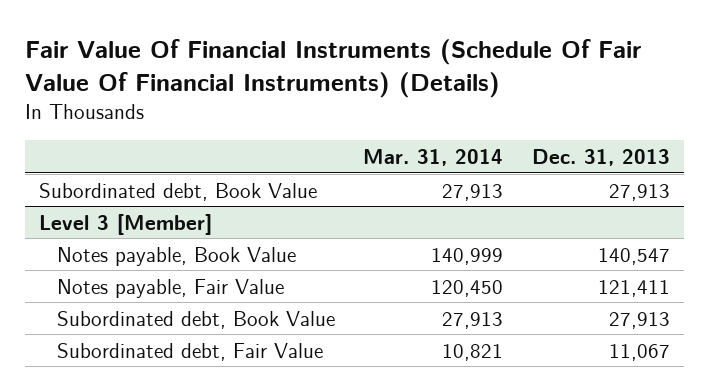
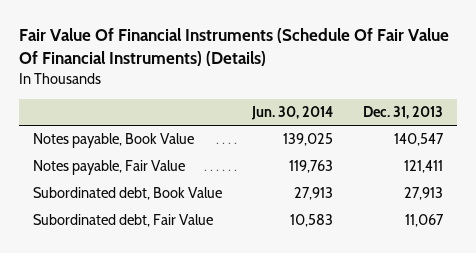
[363,148,504,166] Mar. 31, 2014 -> none
none -> [251,105,334,120] Jun. 30, 2014
[38,182,317,201] Subordinated debt, Book Value -> none
[38,213,212,235] Level 3 [Member] -> none

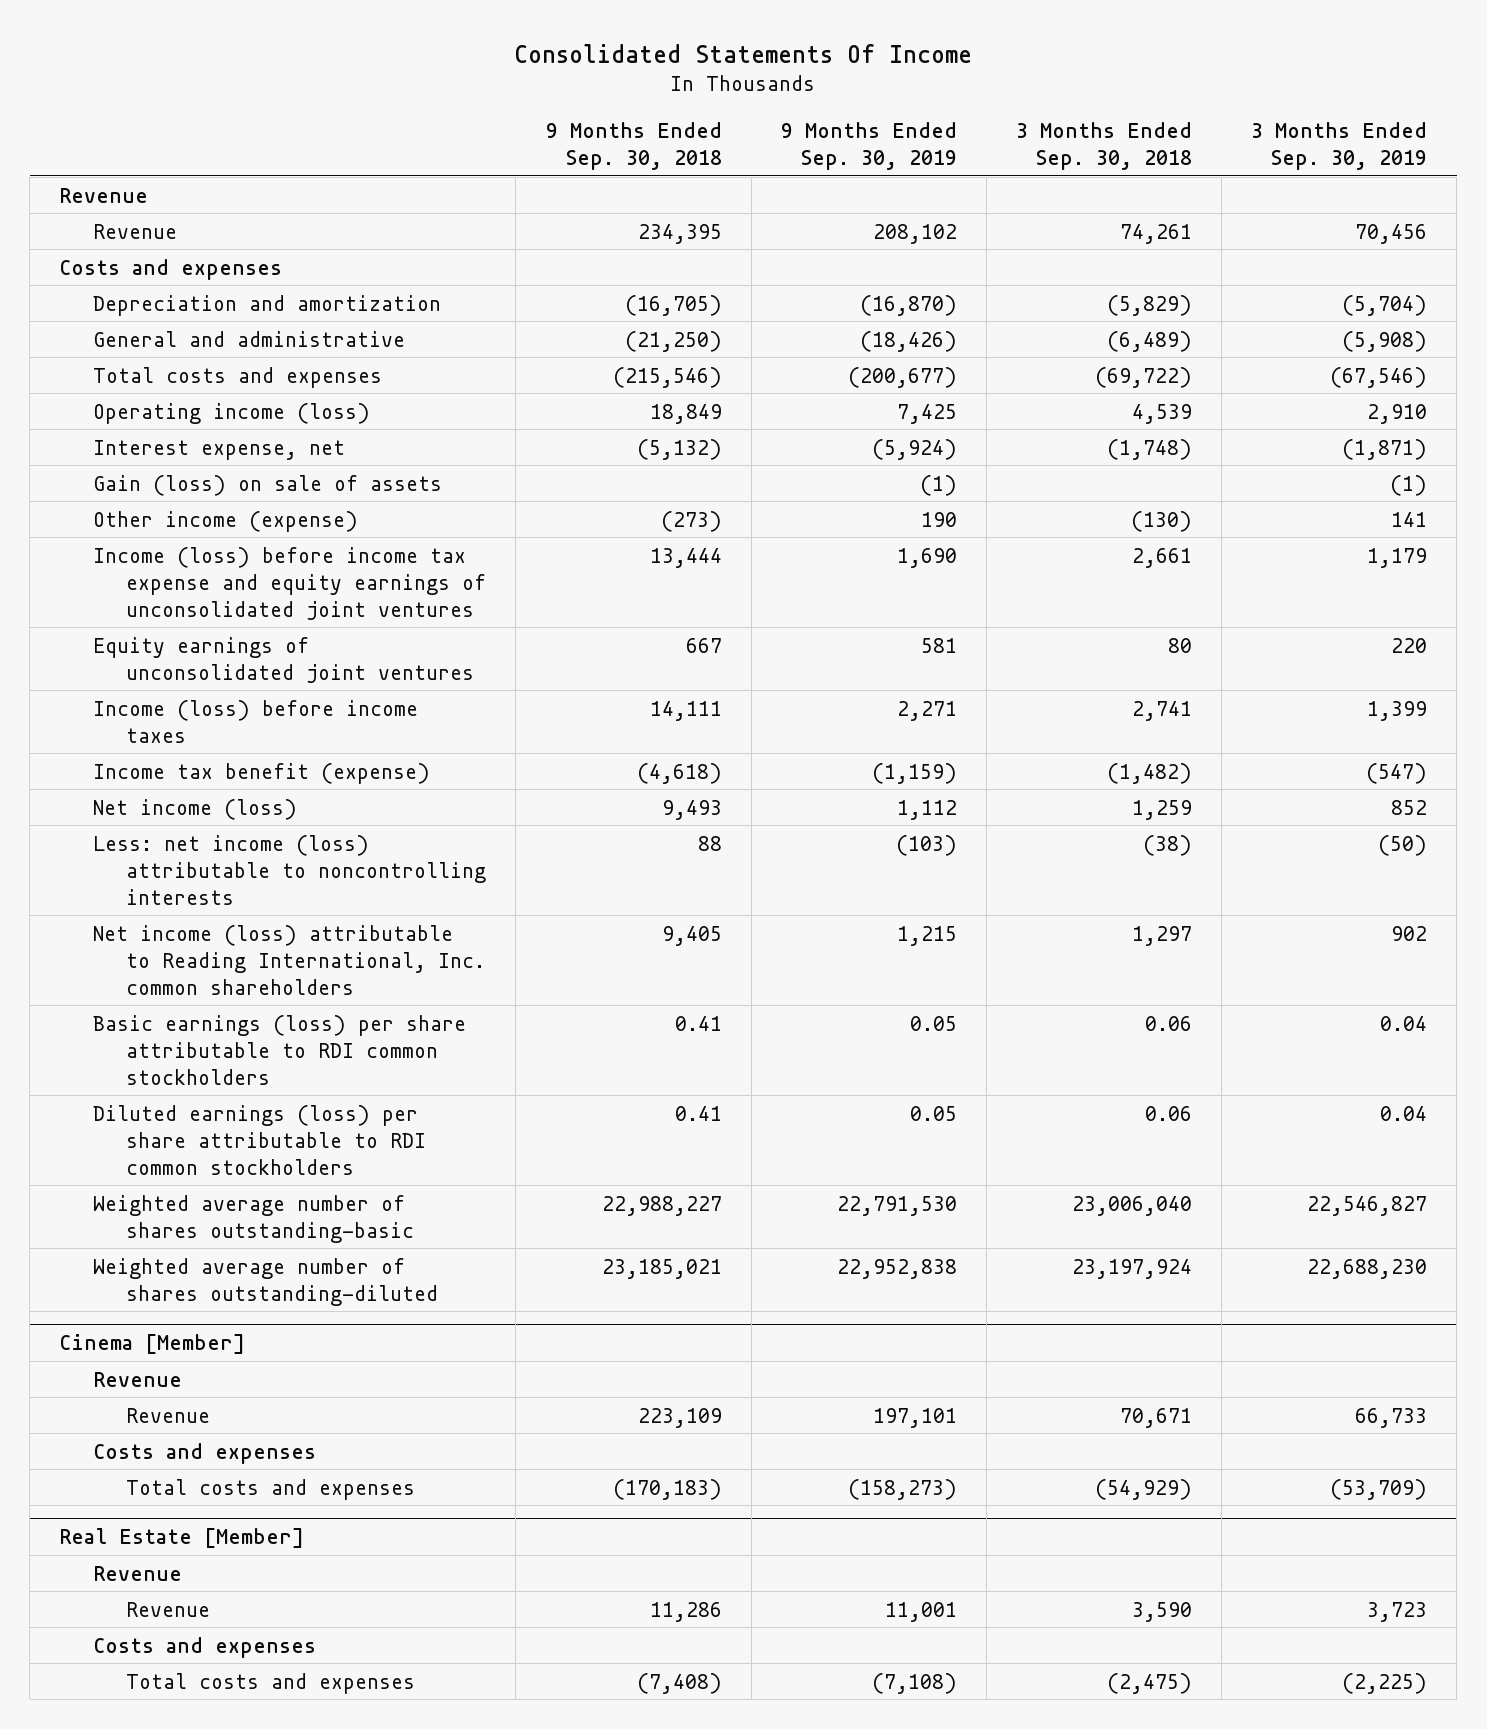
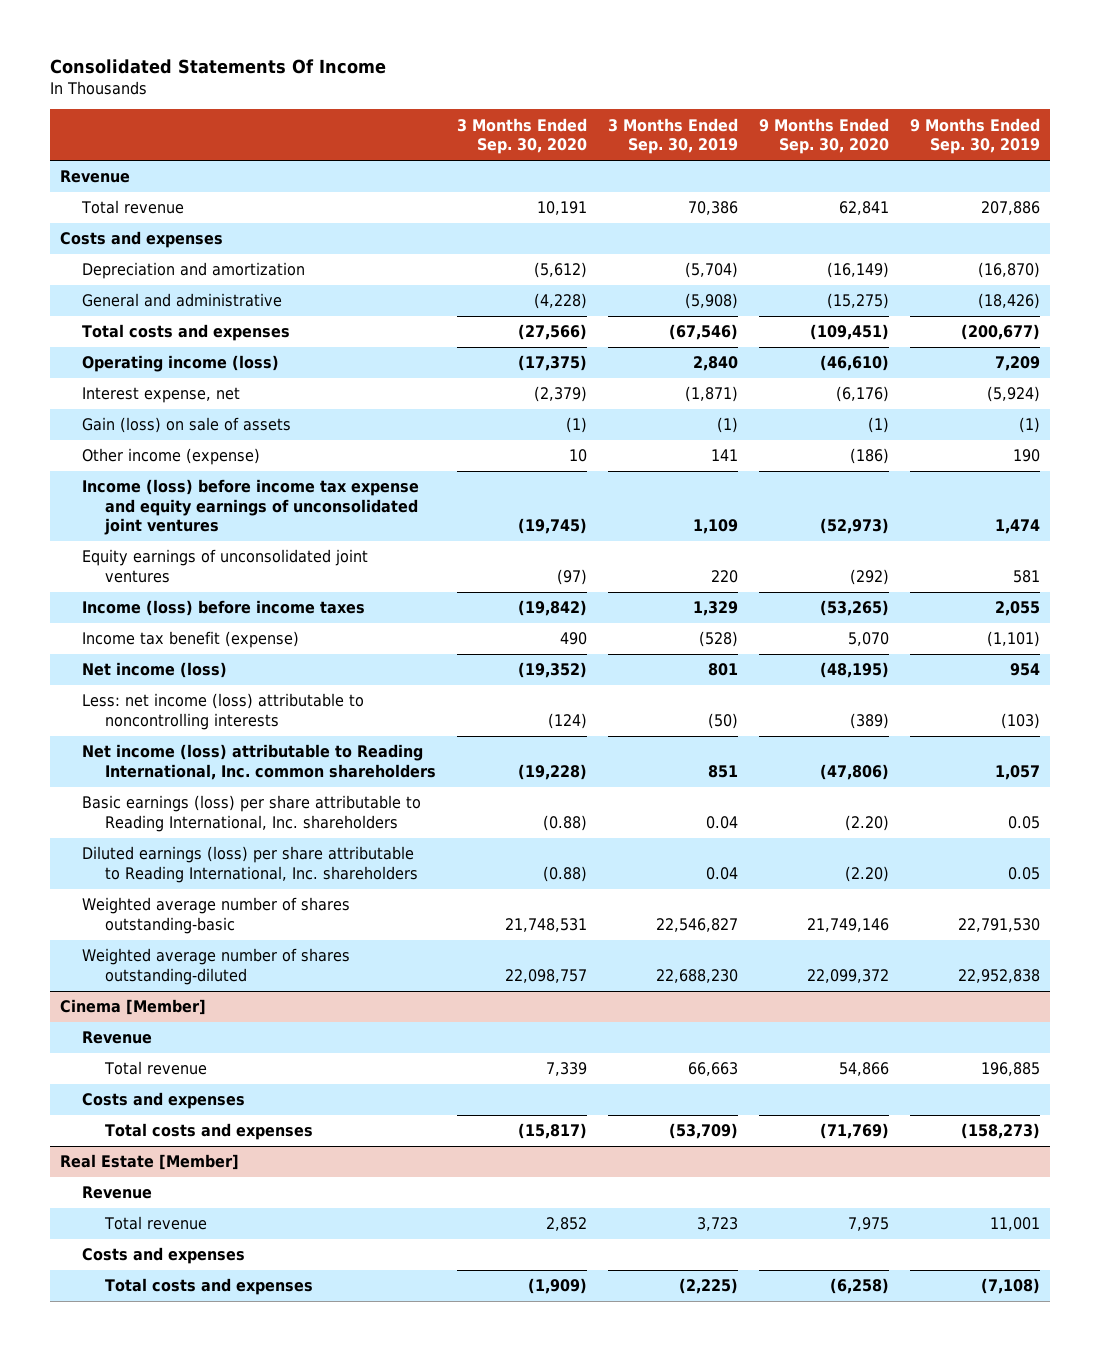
[545,121,722,170] 9 Months Ended Sep. 30, 2018 -> none
[1016,121,1193,170] 3 Months Ended Sep. 30, 2018 -> none
none -> [456,117,587,155] 3 Months Ended Sep. 30, 2020
none -> [758,117,889,155] 9 Months Ended Sep. 30, 2020
[92,223,177,239] Revenue -> [81,200,185,215] Total revenue
[872,223,957,244] 208,102 -> [980,201,1040,216] 207,886
[1355,223,1428,244] 70,456 -> [687,201,738,216] 70,386
[896,403,957,424] 7,425 -> [994,356,1040,372] 7,209
[1367,403,1428,424] 2,910 -> [692,356,738,372] 2,840
[896,547,957,568] 1,690 -> [994,519,1040,535] 1,474
[1367,547,1428,568] 1,179 -> [692,519,738,535] 1,109
[896,700,957,721] 2,271 -> [994,601,1040,617] 2,055
[1367,700,1428,721] 1,399 -> [692,601,738,617] 1,329
[871,762,957,784] (1,159) -> [986,631,1040,648] (1,101)
[1366,762,1428,784] (547) -> [698,631,738,648] (528)
[896,799,957,820] 1,112 -> [1009,663,1040,677] 954
[1391,799,1428,815] 852 -> [707,663,738,677] 801
[896,925,957,946] 1,215 -> [994,764,1040,780] 1,057
[1391,925,1428,941] 902 -> [707,764,738,778] 851
[92,1014,466,1085] Basic earnings (loss) per share attributable to RDI common stockholders -> [82,795,422,832] Basic earnings (loss) per share attributable to Reading International, Inc. shareholders
[92,1104,427,1175] Diluted earnings (loss) per share attributable to RDI common stockholders -> [82,846,418,883] Diluted earnings (loss) per share attributable to Reading International, Inc. shareholders
[126,1407,211,1423] Revenue -> [103,1061,207,1076] Total revenue
[872,1407,957,1428] 197,101 -> [980,1062,1040,1077] 196,885
[1355,1407,1428,1428] 66,733 -> [687,1062,738,1077] 66,663
[126,1601,211,1617] Revenue -> [103,1216,207,1231] Total revenue

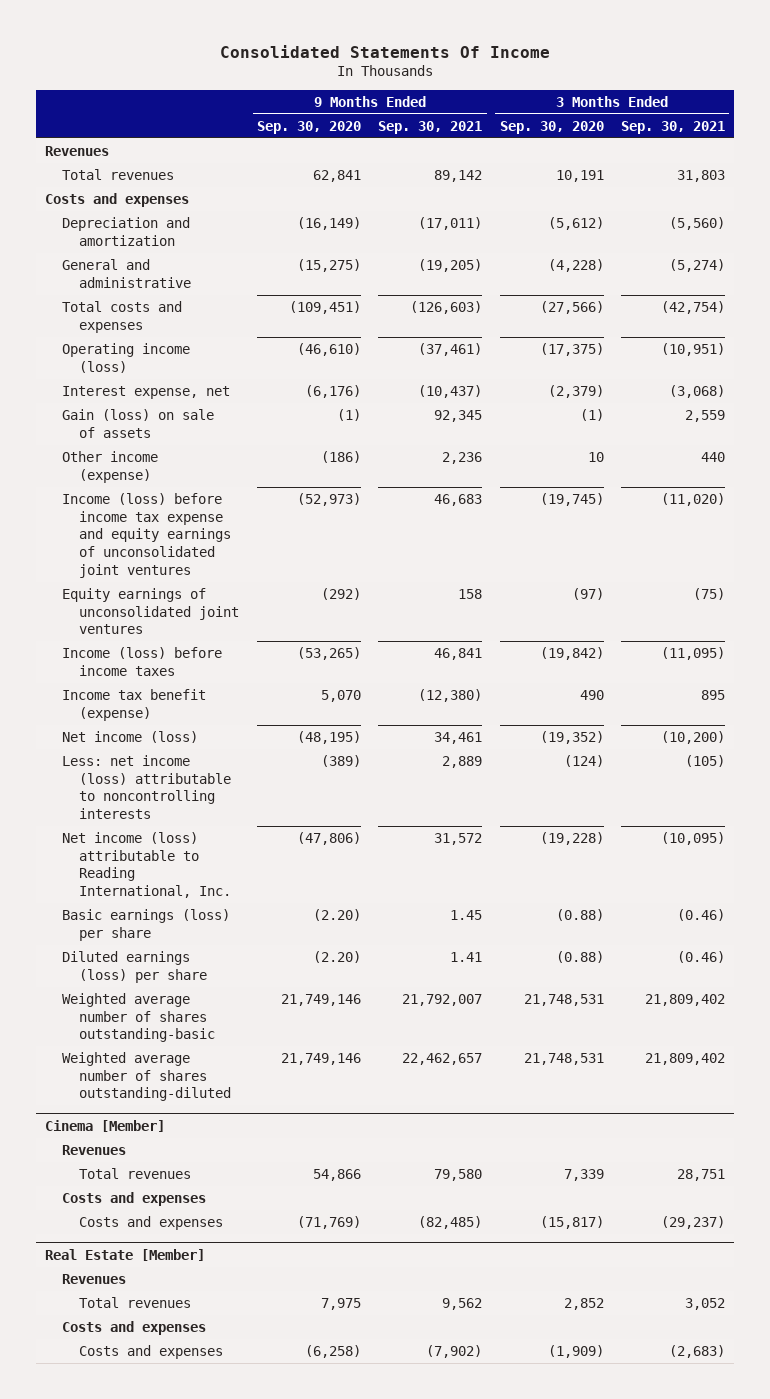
[607,117,738,155] 3 Months Ended Sep. 30, 2019 -> none
[909,117,1040,155] 9 Months Ended Sep. 30, 2019 -> none
none -> [378,120,483,134] Sep. 30, 2021
none -> [621,120,726,134] Sep. 30, 2021
[60,170,131,184] Revenue -> [44,145,109,156] Revenues
[81,200,185,215] Total revenue -> [62,168,175,180] Total revenues
[82,744,436,780] Net income (loss) attributable to Reading International, Inc. common shareholders -> [62,831,232,899] Net income (loss) attributable to Reading International, Inc.
[82,795,422,832] Basic earnings (loss) per share attributable to Reading International, Inc. shareholders -> [62,908,231,941] Basic earnings (loss) per share
[82,846,418,883] Diluted earnings (loss) per share attributable to Reading International, Inc. shareholders -> [62,950,208,983] Diluted earnings (loss) per share
[504,968,587,983] 22,098,757 -> [523,1052,604,1065] 21,748,531
[806,968,889,983] 22,099,372 -> [280,1052,361,1065] 21,749,146
[82,1031,153,1045] Revenue -> [62,1144,127,1155] Revenues
[103,1061,207,1076] Total revenue -> [79,1167,192,1179] Total revenues
[104,1123,313,1141] Total costs and expenses -> [79,1215,224,1230] Costs and expenses
[82,1186,153,1200] Revenue -> [62,1273,127,1284] Revenues
[103,1216,207,1231] Total revenue -> [79,1296,192,1308] Total revenues
[104,1278,313,1296] Total costs and expenses -> [79,1344,224,1359] Costs and expenses

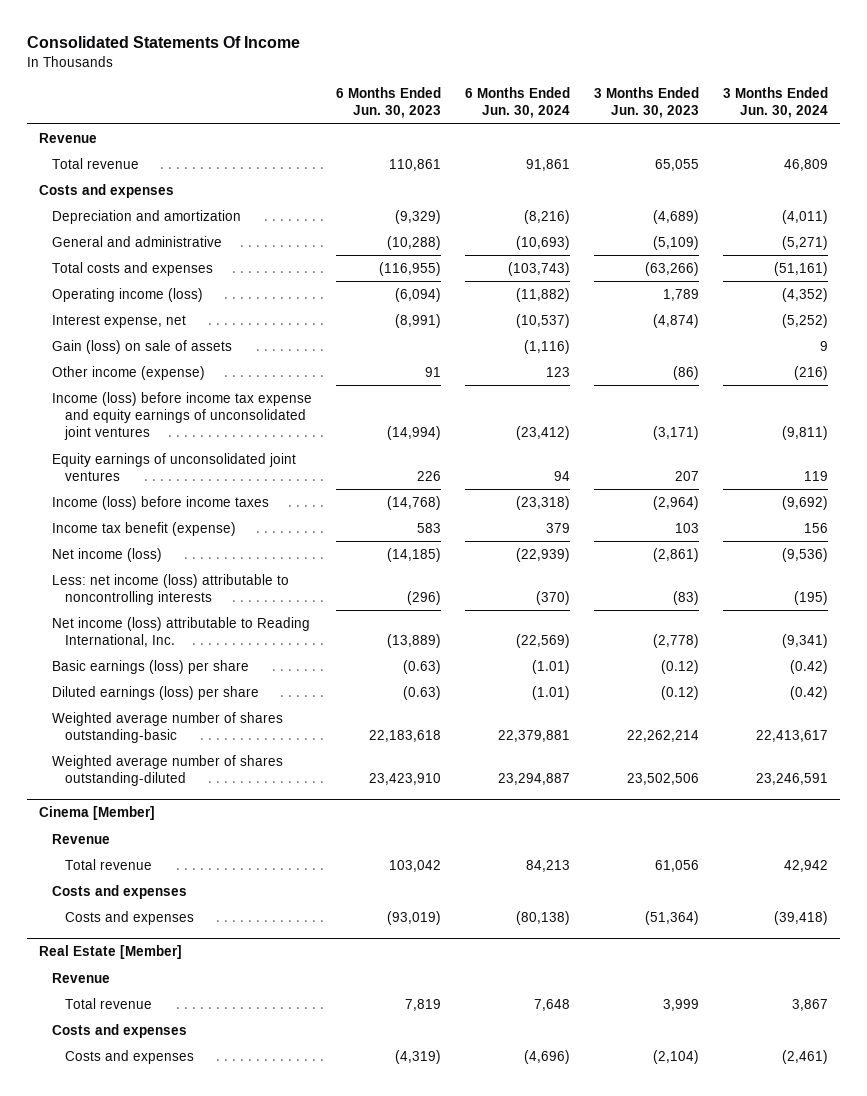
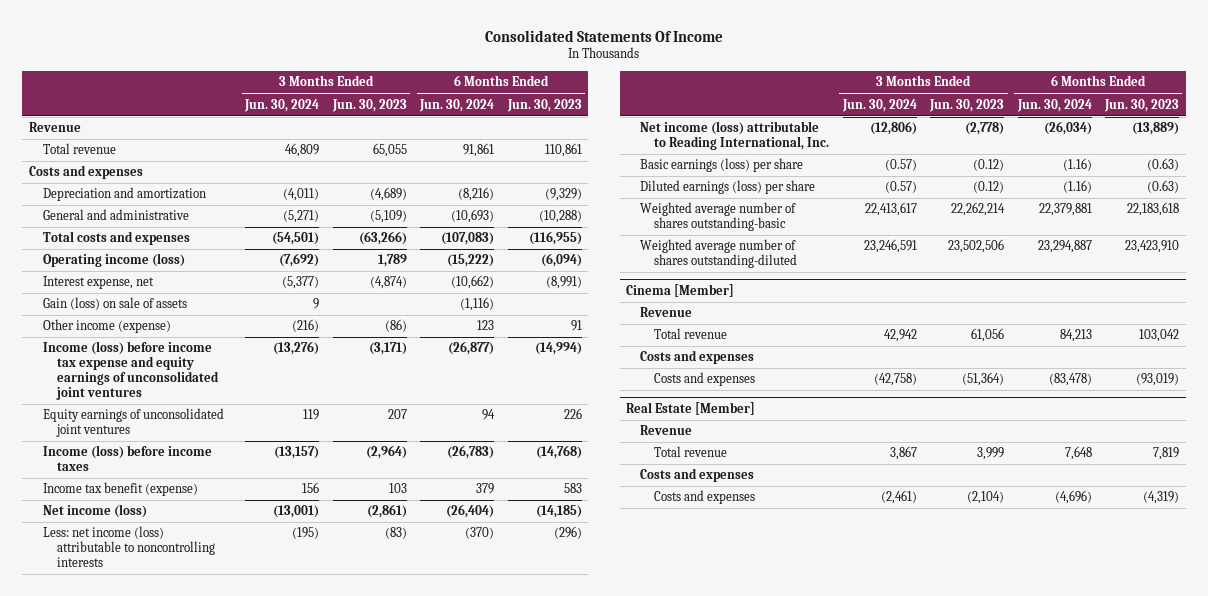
[508,261,571,276] (103,743) -> [441,232,495,246] (107,083)
[773,261,828,276] (51,161) -> [272,232,320,246] (54,501)
[516,287,571,302] (11,882) -> [447,254,495,268] (15,222)
[781,287,828,302] (4,352) -> [279,253,320,268] (7,692)
[516,313,571,328] (10,537) -> [451,275,495,290] (10,662)
[781,313,828,328] (5,252) -> [282,276,320,290] (5,377)
[516,426,571,441] (23,412) -> [448,341,495,356] (26,877)
[781,426,828,441] (9,811) -> [273,341,320,356] (13,276)
[516,495,571,510] (23,318) -> [447,445,495,460] (26,783)
[781,495,828,510] (9,692) -> [274,446,320,460] (13,157)
[516,547,571,562] (22,939) -> [446,504,495,519] (26,404)
[781,547,828,562] (9,536) -> [273,505,320,519] (13,001)
[516,634,571,649] (22,569) -> [1043,121,1092,136] (26,034)
[781,634,828,649] (9,341) -> [869,121,917,136] (12,806)
[532,659,571,674] (1.01) -> [1062,158,1092,172] (1.16)
[789,659,828,674] (0.42) -> [884,159,917,172] (0.57)
[532,685,571,700] (1.01) -> [1062,180,1092,194] (1.16)
[789,685,828,700] (0.42) -> [884,181,917,194] (0.57)
[516,910,571,925] (80,138) -> [1048,373,1092,387] (83,478)
[773,910,828,925] (39,418) -> [873,373,917,387] (42,758)

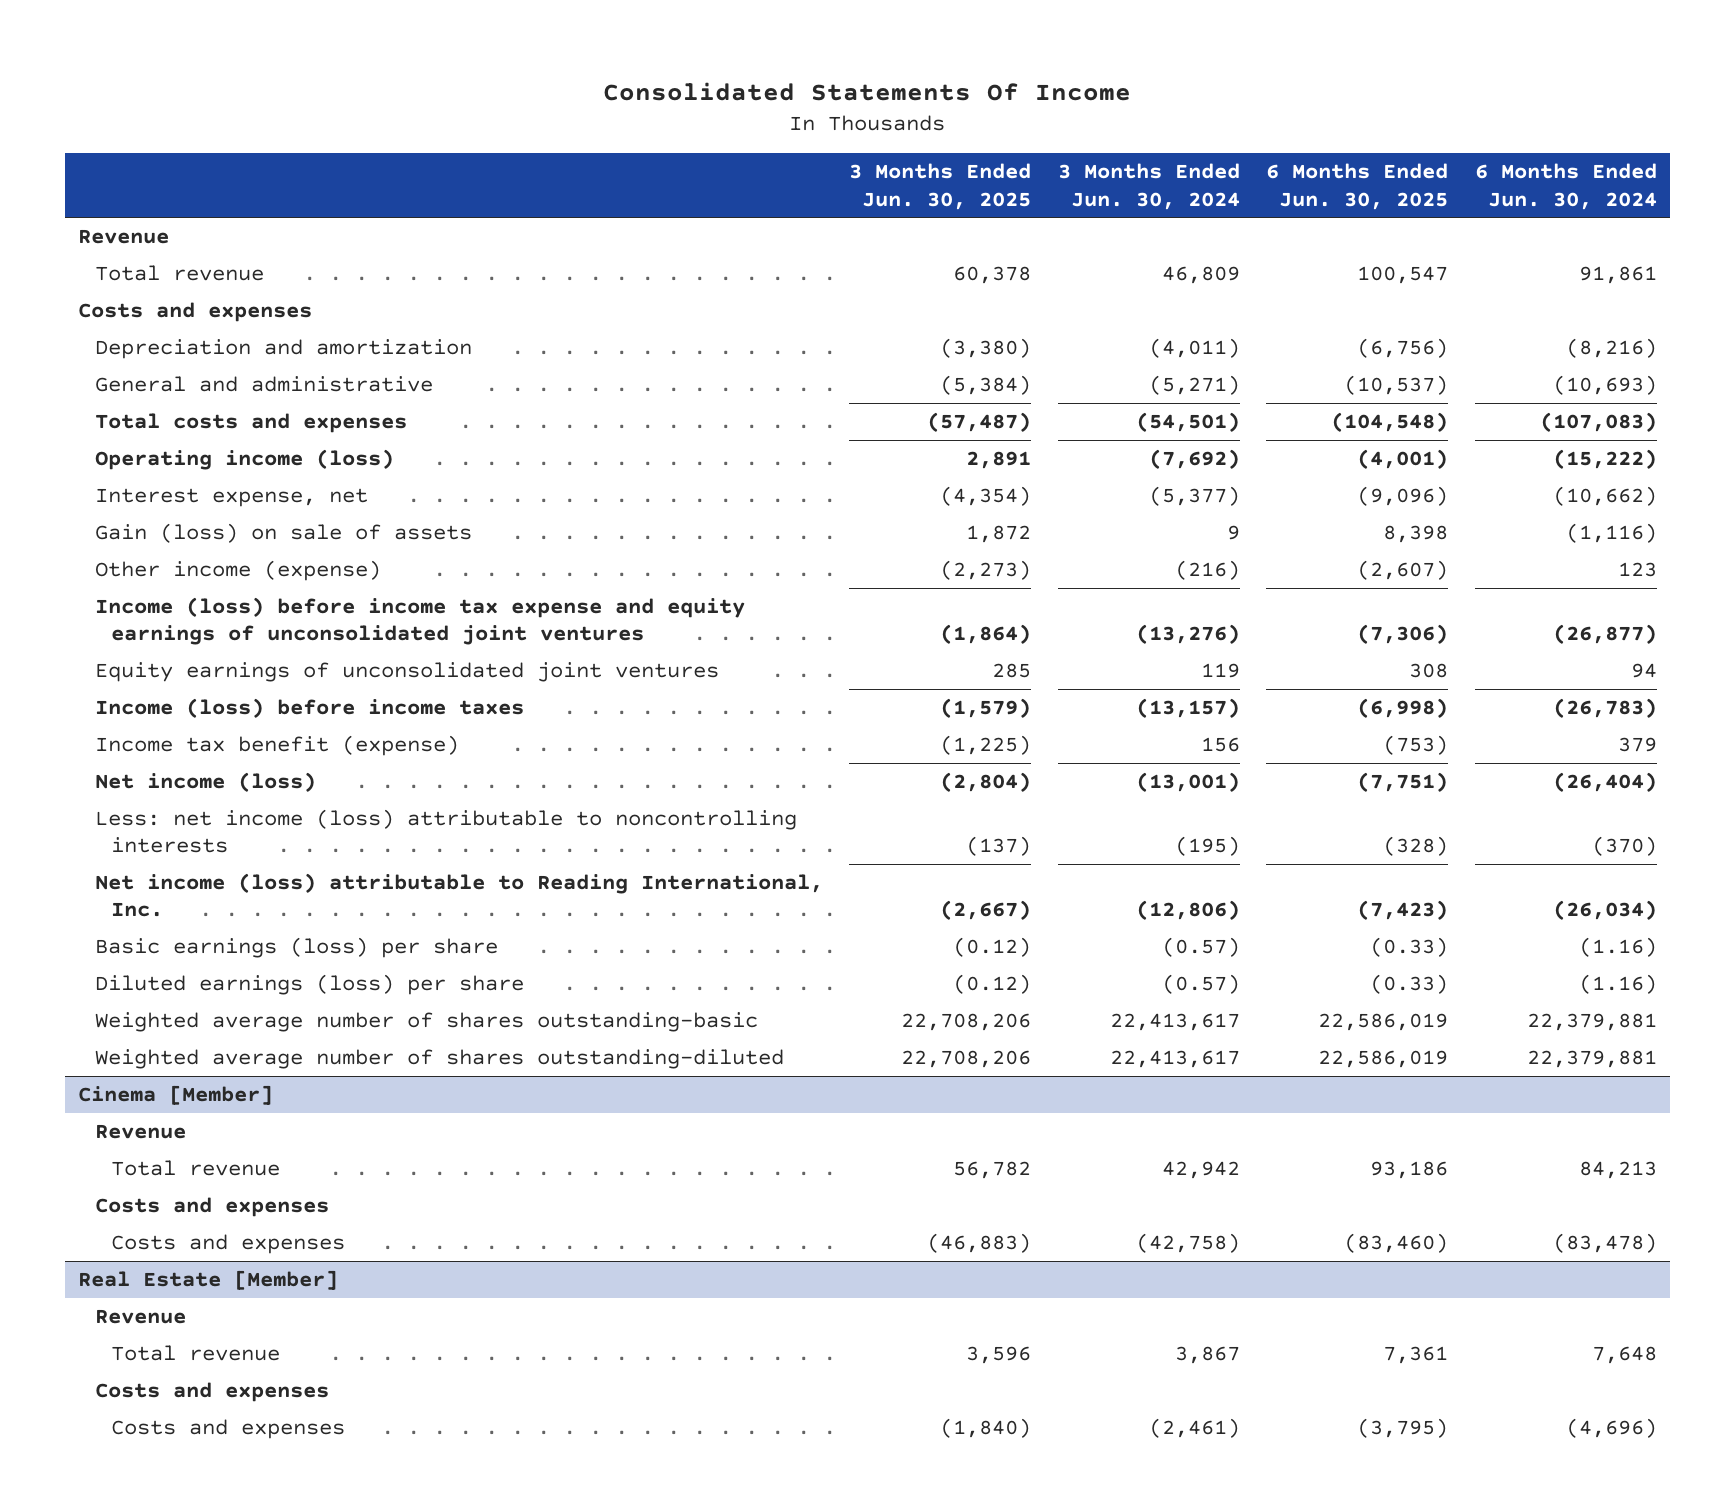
[331,98,407,112] Jun. 30, 2023 -> none
[506,98,582,112] Jun. 30, 2023 -> none
none -> [849,163,1032,210] 3 Months Ended Jun. 30, 2025
none -> [1266,163,1449,210] 6 Months Ended Jun. 30, 2025
[863,239,917,254] 23,246,591 -> [1109,1049,1240,1068] 22,413,617
[1037,240,1092,254] 23,294,887 -> [1526,1049,1657,1068] 22,379,881

